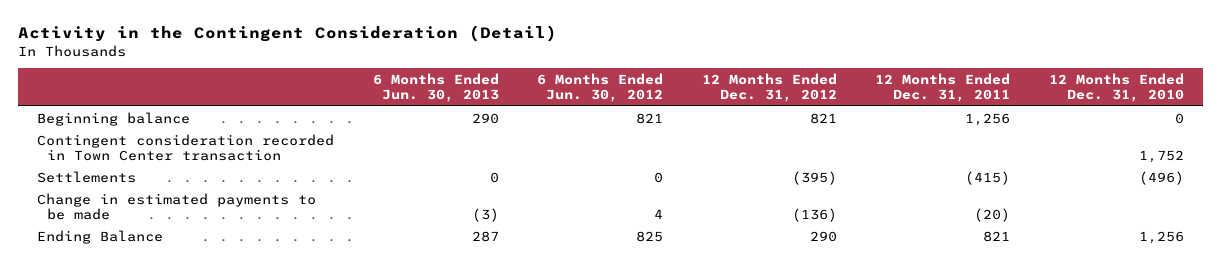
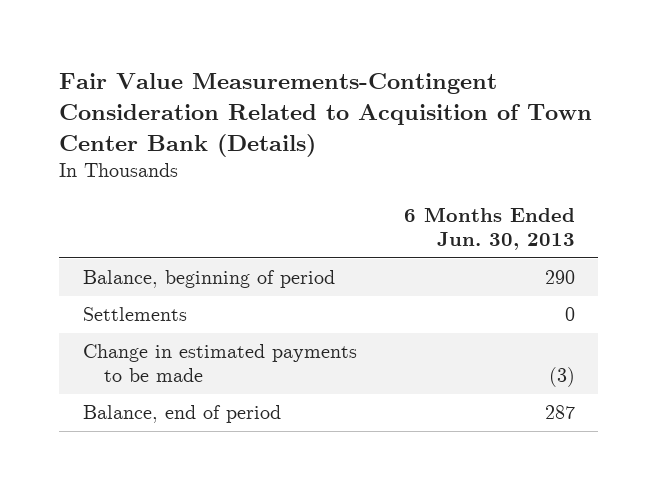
[18,25,558,43] Activity in the Contingent Consideration (Detail) -> [58,73,592,157] Fair Value Measurements-Contingent Consideration Related to Acquisition of Town Center Bank (Details)
[537,72,664,103] 6 Months Ended Jun. 30, 2012 -> none
[701,72,837,103] 12 Months Ended Dec. 31, 2012 -> none
[875,72,1011,103] 12 Months Ended Dec. 31, 2011 -> none
[1048,72,1184,103] 12 Months Ended Dec. 31, 2010 -> none
[37,133,335,161] Contingent consideration recorded in Town Center transaction -> none
[37,111,191,126] Beginning balance -> [82,270,335,289] Balance, beginning of period
[37,229,164,244] Ending Balance -> [82,405,281,424] Balance, end of period

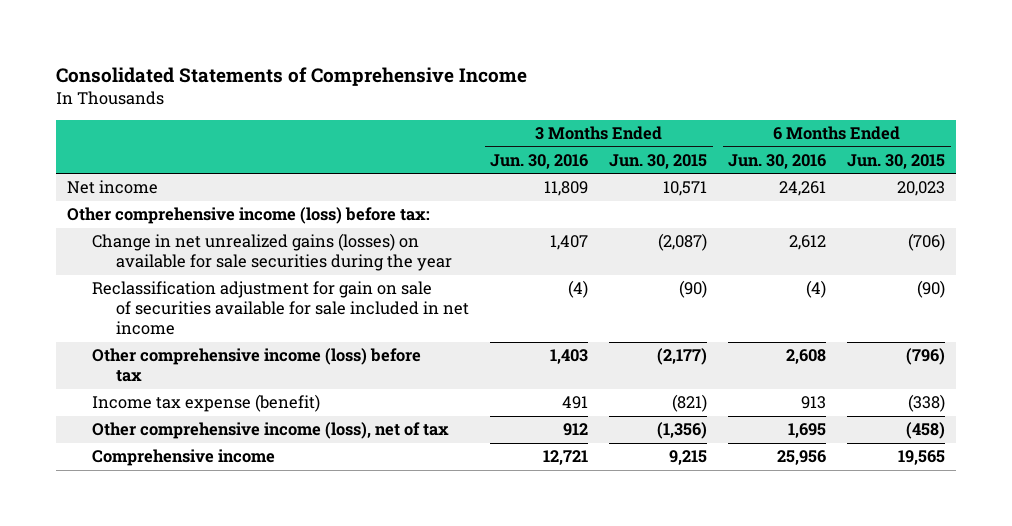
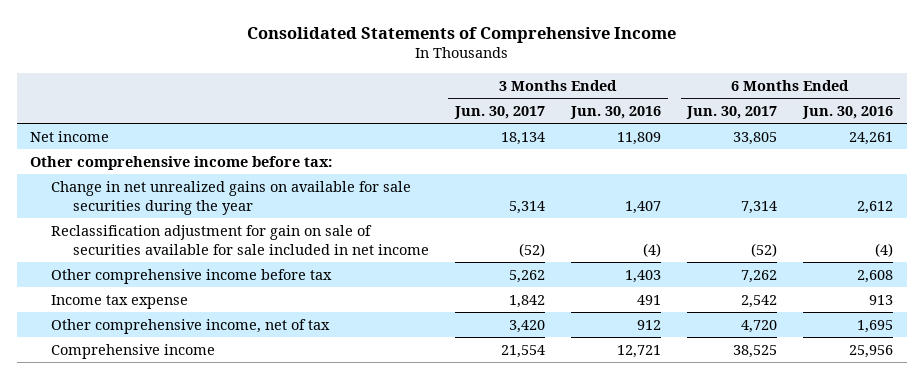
[609,153,708,169] Jun. 30, 2015 -> none
[847,153,946,169] Jun. 30, 2015 -> none
none -> [453,105,545,119] Jun. 30, 2017
none -> [686,105,778,119] Jun. 30, 2017
[66,207,430,225] Other comprehensive income (loss) before tax: -> [29,155,332,170] Other comprehensive income before tax:
[91,233,453,272] Change in net unrealized gains (losses) on available for sale securities during the year -> [51,180,412,215] Change in net unrealized gains on available for sale securities during the year
[91,348,421,383] Other comprehensive income (loss) before tax -> [51,268,333,284] Other comprehensive income before tax
[91,394,320,413] Income tax expense (benefit) -> [51,294,189,309] Income tax expense
[91,422,449,440] Other comprehensive income (loss), net of tax -> [51,318,331,334] Other comprehensive income, net of tax

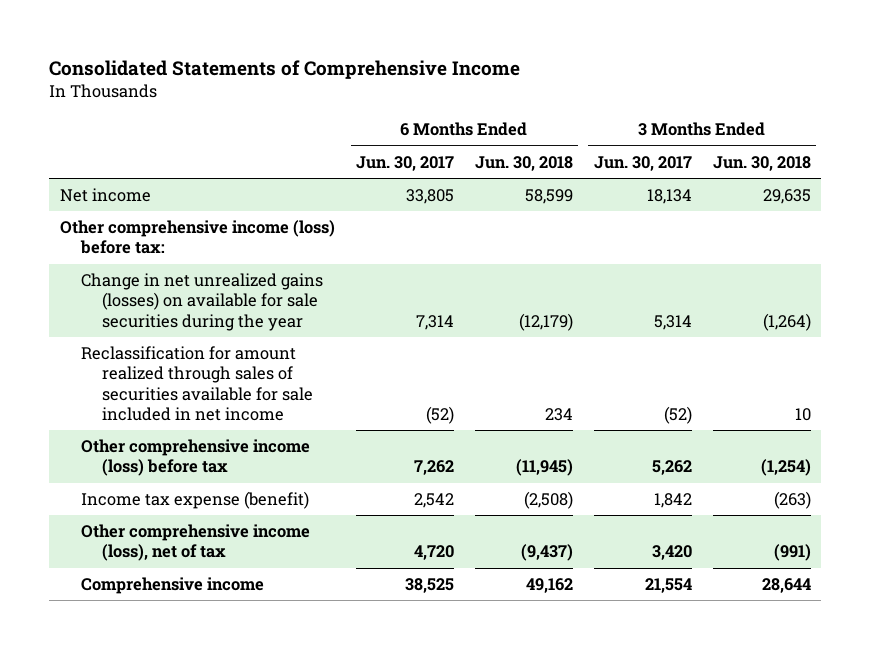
[569,105,661,119] Jun. 30, 2016 -> none
[802,105,894,119] Jun. 30, 2016 -> none
none -> [474,155,573,171] Jun. 30, 2018
none -> [712,155,811,171] Jun. 30, 2018
[29,155,332,170] Other comprehensive income before tax: -> [59,220,335,255] Other comprehensive income (loss) before tax:
[51,180,412,215] Change in net unrealized gains on available for sale securities during the year -> [80,273,323,331] Change in net unrealized gains (losses) on available for sale securities during the year
[51,224,429,255] Reclassification adjustment for gain on sale of securities available for sale included in net income -> [80,346,313,421] Reclassification for amount realized through sales of securities available for sale included in net income
[51,268,333,284] Other comprehensive income before tax -> [80,439,310,477] Other comprehensive income (loss) before tax
[51,294,189,309] Income tax expense -> [80,491,309,510] Income tax expense (benefit)
[51,318,331,334] Other comprehensive income, net of tax -> [80,524,310,562] Other comprehensive income (loss), net of tax

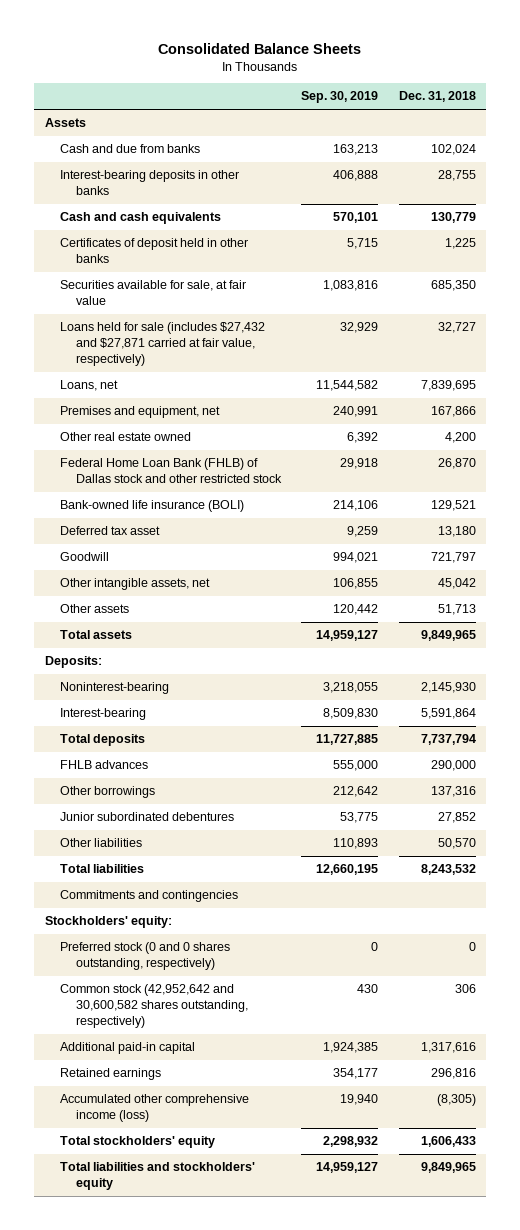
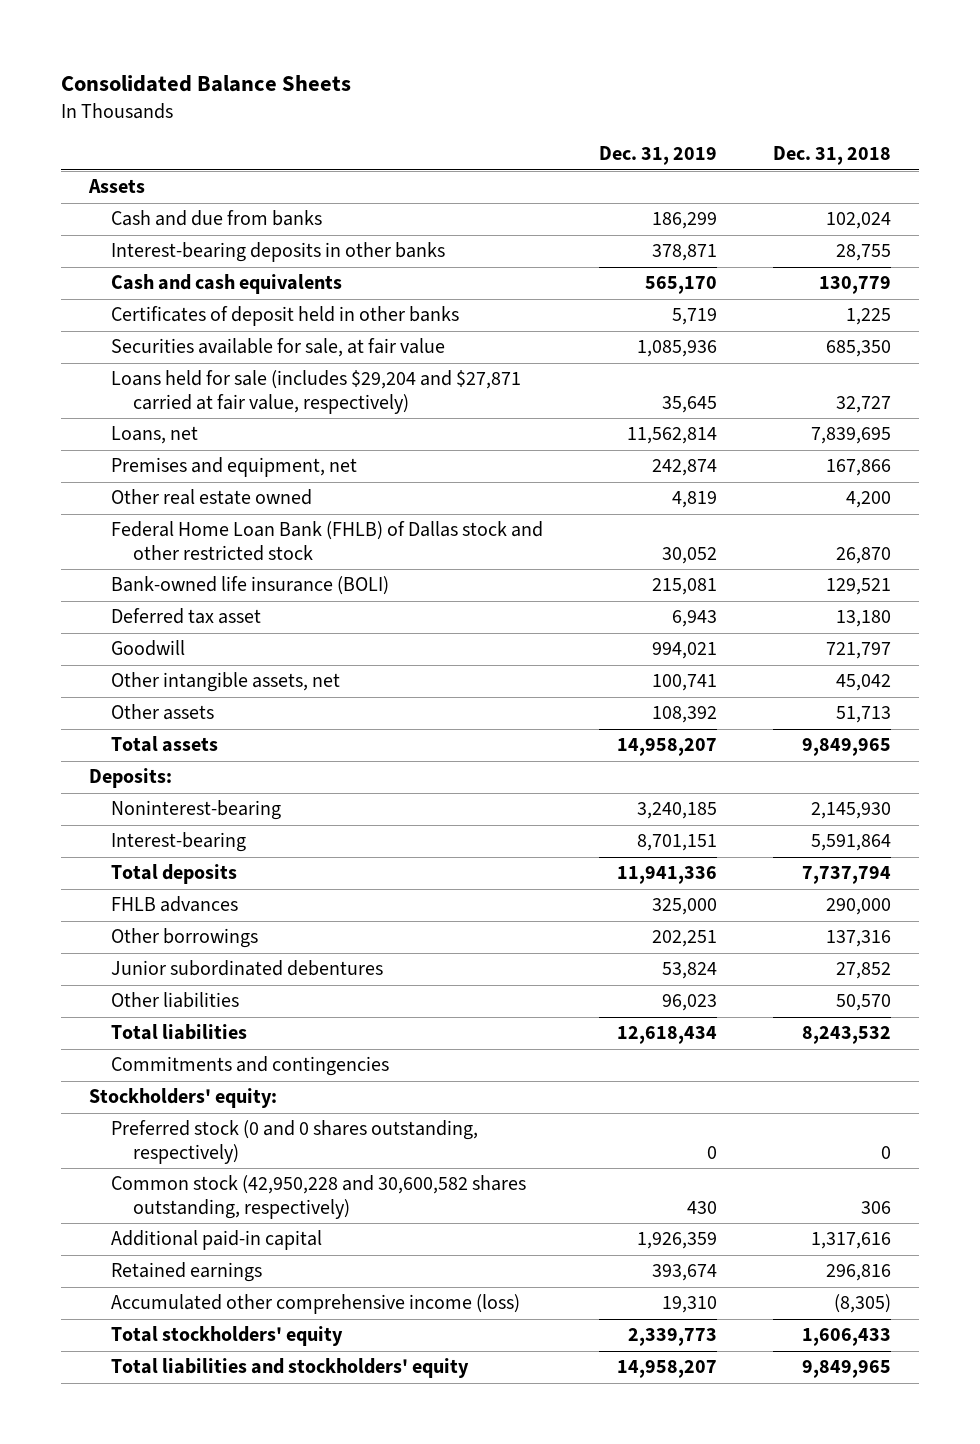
[301,91,379,104] Sep. 30, 2019 -> none
none -> [599,146,718,166] Dec. 31, 2019
[60,322,266,367] Loans held for sale (includes $27,432 and $27,871 carried at fair value, respectively) -> [110,370,521,414] Loans held for sale (includes $29,204 and $27,871 carried at fair value, respectively)
[60,984,248,1029] Common stock (42,952,642 and 30,600,582 shares outstanding, respectively) -> [110,1175,526,1219] Common stock (42,950,228 and 30,600,582 shares outstanding, respectively)

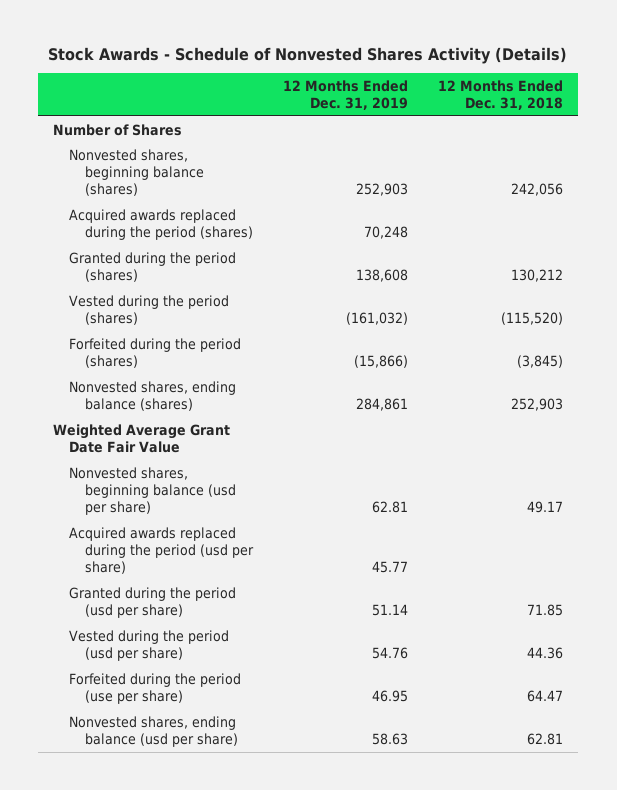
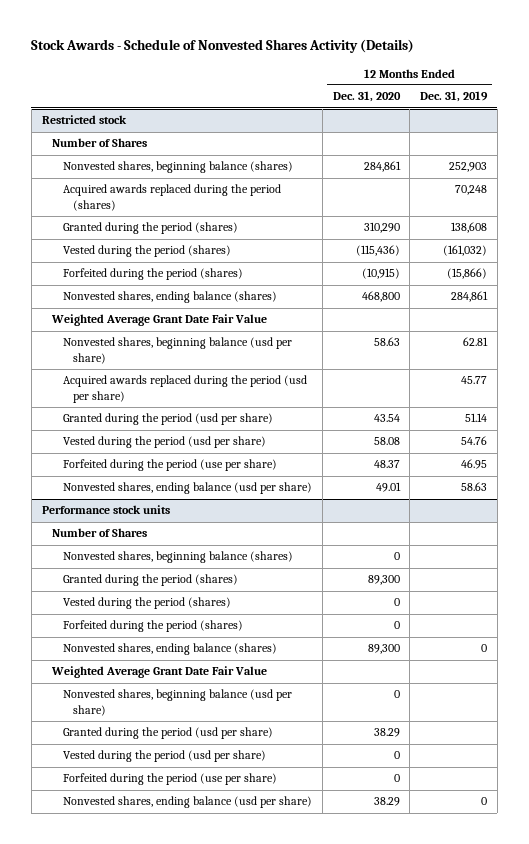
[438,79,564,111] 12 Months Ended Dec. 31, 2018 -> none
none -> [332,91,401,103] Dec. 31, 2020
none -> [41,115,127,125] Restricted stock
none -> [41,505,170,515] Performance stock units
none -> [52,528,148,538] Number of Shares
none -> [62,551,293,564] Nonvested shares, beginning balance (shares)
none -> [62,574,238,587] Granted during the period (shares)
none -> [62,597,231,610] Vested during the period (shares)
none -> [62,620,243,633] Forfeited during the period (shares)
none -> [62,643,277,656] Nonvested shares, ending balance (shares)
none -> [51,666,268,679] Weighted Average Grant Date Fair Value
none -> [62,689,292,716] Nonvested shares, beginning balance (usd per share)
none -> [62,727,273,740] Granted during the period (usd per share)
none -> [62,750,266,763] Vested during the period (usd per share)
none -> [62,773,277,786] Forfeited during the period (use per share)
none -> [62,796,312,809] Nonvested shares, ending balance (usd per share)

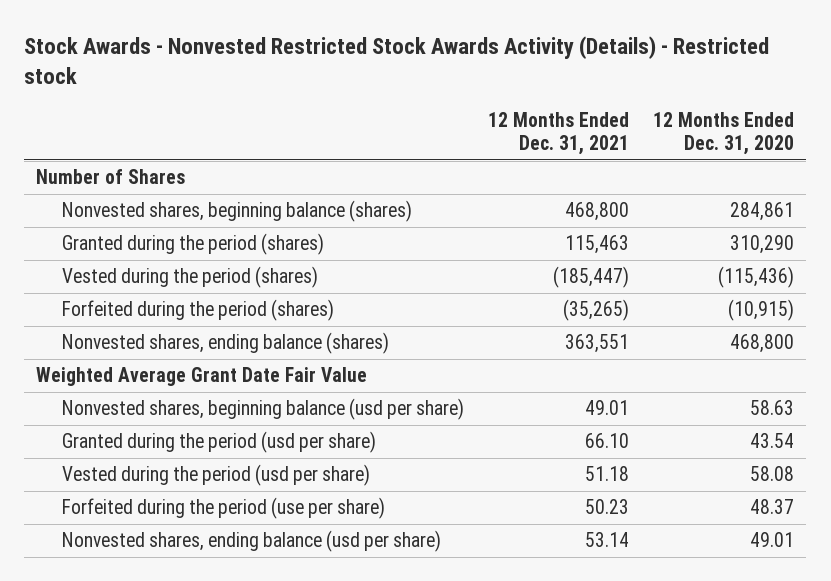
[31,39,415,54] Stock Awards - Schedule of Nonvested Shares Activity (Details) -> [24,36,770,85] Stock Awards - Nonvested Restricted Stock Awards Activity (Details) - Restricted stock
[420,91,489,103] Dec. 31, 2019 -> none
none -> [488,112,630,156] 12 Months Ended Dec. 31, 2021
[41,115,127,125] Restricted stock -> none
[62,184,281,211] Acquired awards replaced during the period (shares) -> none
[62,375,307,403] Acquired awards replaced during the period (usd per share) -> none
[41,505,170,515] Performance stock units -> none
[52,528,148,538] Number of Shares -> none
[62,551,293,564] Nonvested shares, beginning balance (shares) -> none
[62,574,238,587] Granted during the period (shares) -> none
[62,597,231,610] Vested during the period (shares) -> none
[62,620,243,633] Forfeited during the period (shares) -> none
[62,643,277,656] Nonvested shares, ending balance (shares) -> none
[51,666,268,679] Weighted Average Grant Date Fair Value -> none
[62,689,292,716] Nonvested shares, beginning balance (usd per share) -> none
[62,727,273,740] Granted during the period (usd per share) -> none
[62,750,266,763] Vested during the period (usd per share) -> none
[62,773,277,786] Forfeited during the period (use per share) -> none
[62,796,312,809] Nonvested shares, ending balance (usd per share) -> none

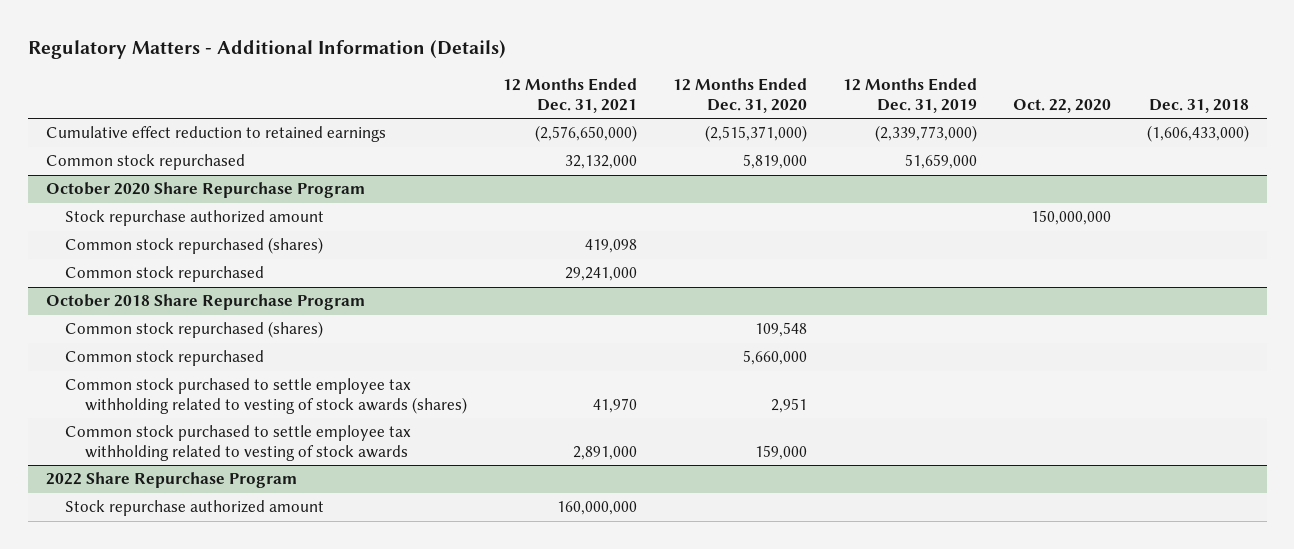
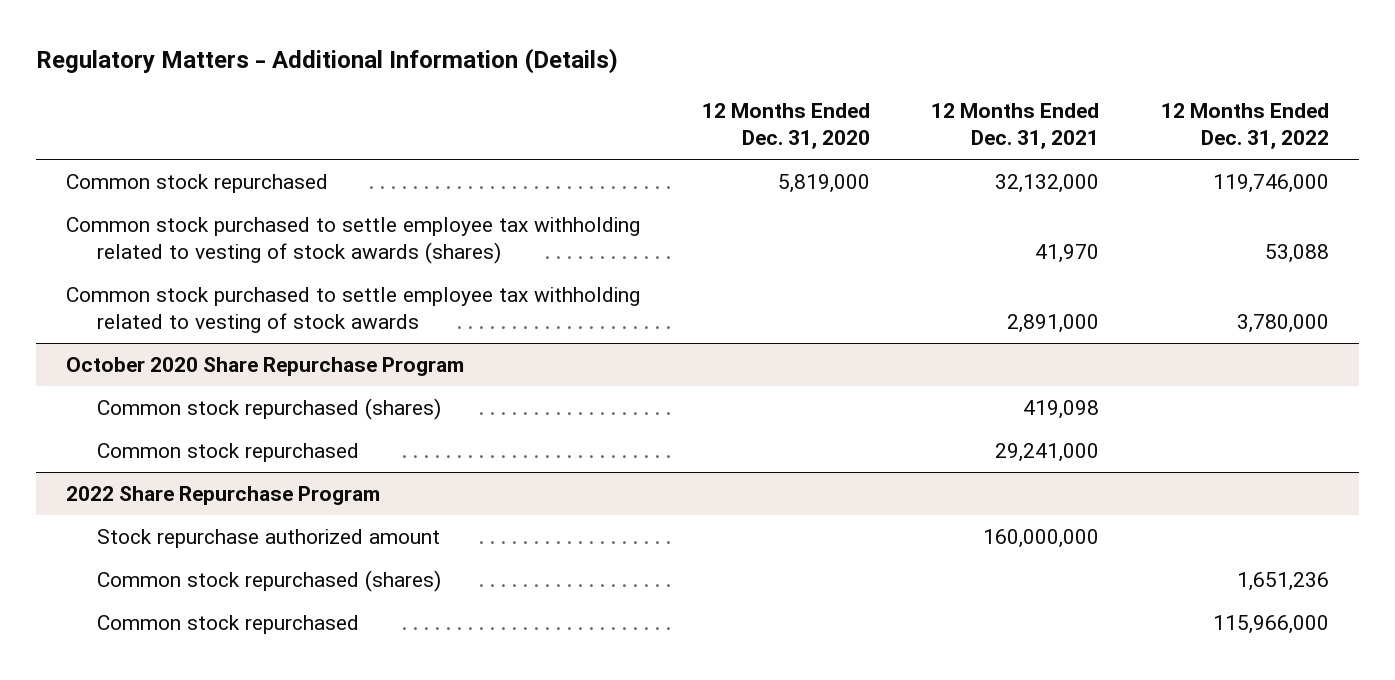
[842,78,977,113] 12 Months Ended Dec. 31, 2019 -> none
[1012,98,1111,113] Oct. 22, 2020 -> none
[1148,98,1249,113] Dec. 31, 2018 -> none
none -> [1160,103,1329,150] 12 Months Ended Dec. 31, 2022
[45,126,386,143] Cumulative effect reduction to retained earnings -> none
none -> [66,217,641,265] Common stock purchased to settle employee tax withholding related to vesting of stock awards (shares)
none -> [66,287,641,334] Common stock purchased to settle employee tax withholding related to vesting of stock awards
[65,210,325,227] Stock repurchase authorized amount -> none
[45,294,365,311] October 2018 Share Repurchase Program -> none
[65,321,324,339] Common stock repurchased (shares) -> none
[65,350,265,367] Common stock repurchased -> none
[65,378,467,414] Common stock purchased to settle employee tax withholding related to vesting of stock awards (shares) -> none
[65,425,412,461] Common stock purchased to settle employee tax withholding related to vesting of stock awards -> none
none -> [97,570,442,593] Common stock repurchased (shares)
none -> [97,615,360,635] Common stock repurchased

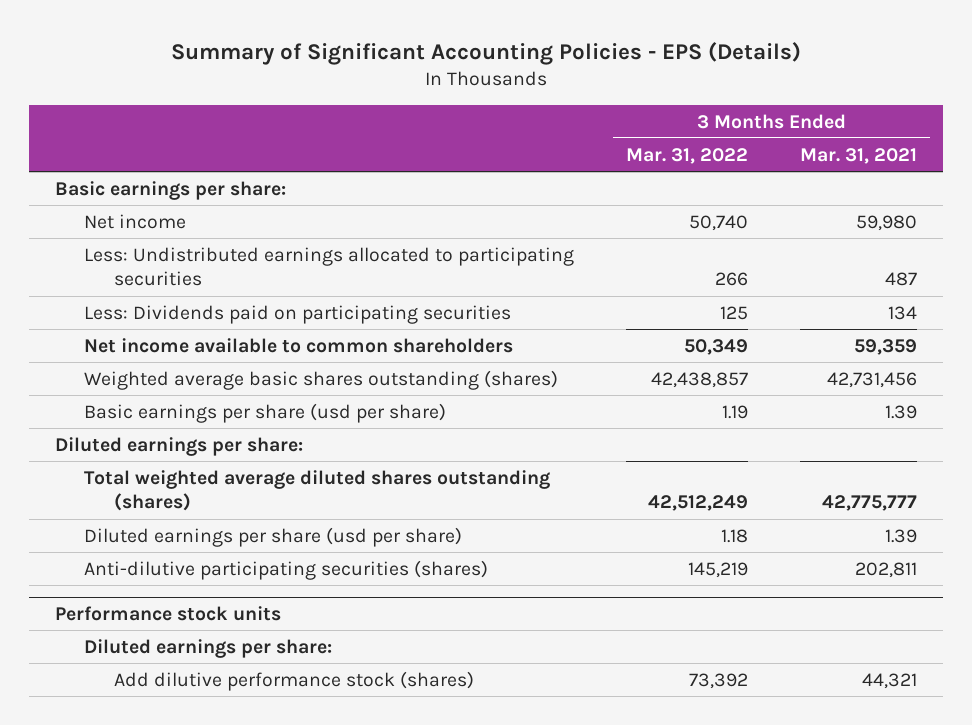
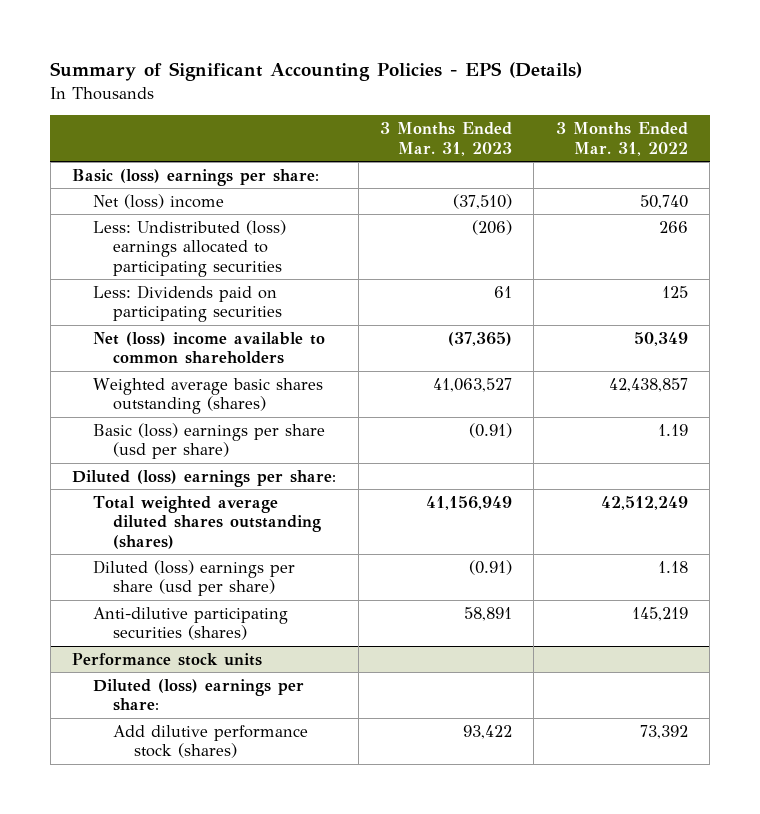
[800,147,918,164] Mar. 31, 2021 -> none
none -> [379,122,512,156] 3 Months Ended Mar. 31, 2023
[54,180,286,200] Basic earnings per share: -> [72,168,320,186] Basic (loss) earnings per share:
[84,213,187,229] Net income -> [92,193,224,209] Net (loss) income
[84,246,575,287] Less: Undistributed earnings allocated to participating securities -> [92,219,286,277] Less: Undistributed (loss) earnings allocated to participating securities
[84,337,514,353] Net income available to common shareholders -> [92,331,325,365] Net (loss) income available to common shareholders
[84,402,447,423] Basic earnings per share (usd per share) -> [92,422,325,460] Basic (loss) earnings per share (usd per share)
[54,436,303,456] Diluted earnings per share: -> [72,469,337,487] Diluted (loss) earnings per share:
[84,526,463,547] Diluted earnings per share (usd per share) -> [92,559,295,597] Diluted (loss) earnings per share (usd per share)
[84,638,333,658] Diluted earnings per share: -> [92,678,304,712] Diluted (loss) earnings per share:

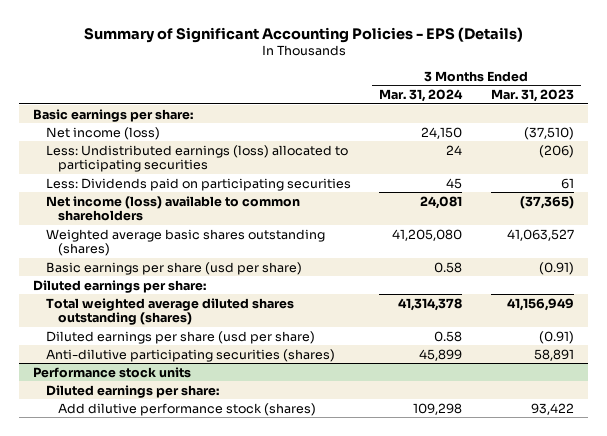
[555,122,688,156] 3 Months Ended Mar. 31, 2022 -> none
none -> [379,89,464,103] Mar. 31, 2024
[72,168,320,186] Basic (loss) earnings per share: -> [33,108,194,122] Basic earnings per share:
[92,193,224,209] Net (loss) income -> [45,126,160,140] Net income (loss)
[92,219,286,277] Less: Undistributed (loss) earnings allocated to participating securities -> [45,144,348,173] Less: Undistributed earnings (loss) allocated to participating securities
[92,331,325,365] Net (loss) income available to common shareholders -> [45,195,300,222] Net income (loss) available to common shareholders
[92,422,325,460] Basic (loss) earnings per share (usd per share) -> [45,261,302,275] Basic earnings per share (usd per share)
[72,469,337,487] Diluted (loss) earnings per share: -> [33,279,207,293] Diluted earnings per share:
[92,559,295,597] Diluted (loss) earnings per share (usd per share) -> [45,330,315,344] Diluted earnings per share (usd per share)
[92,678,304,712] Diluted (loss) earnings per share: -> [45,384,219,398] Diluted earnings per share:

